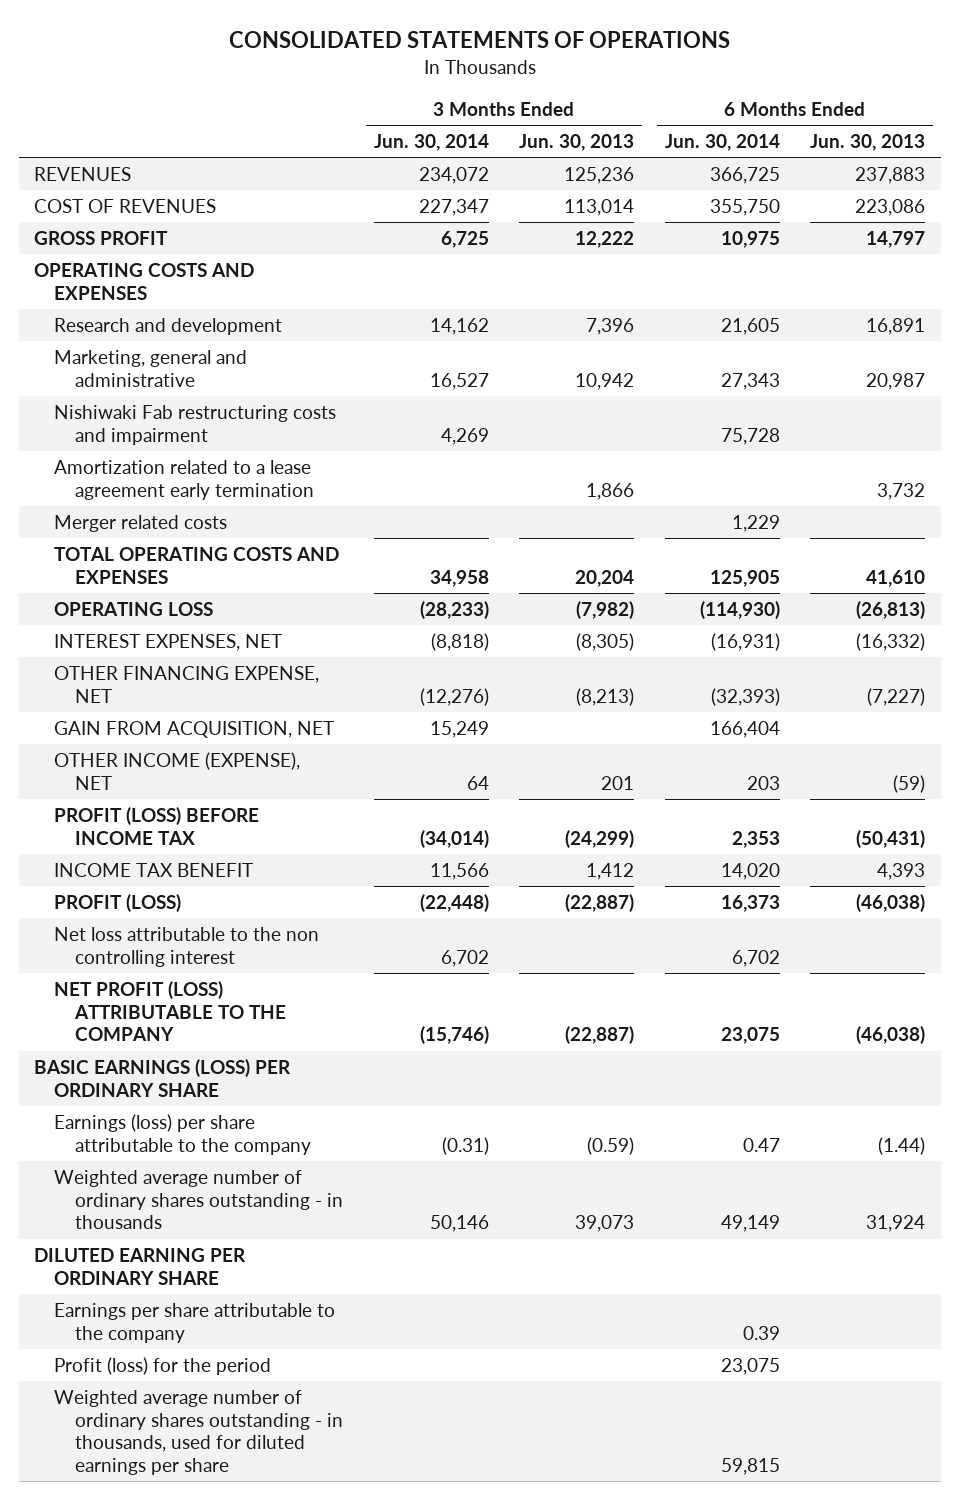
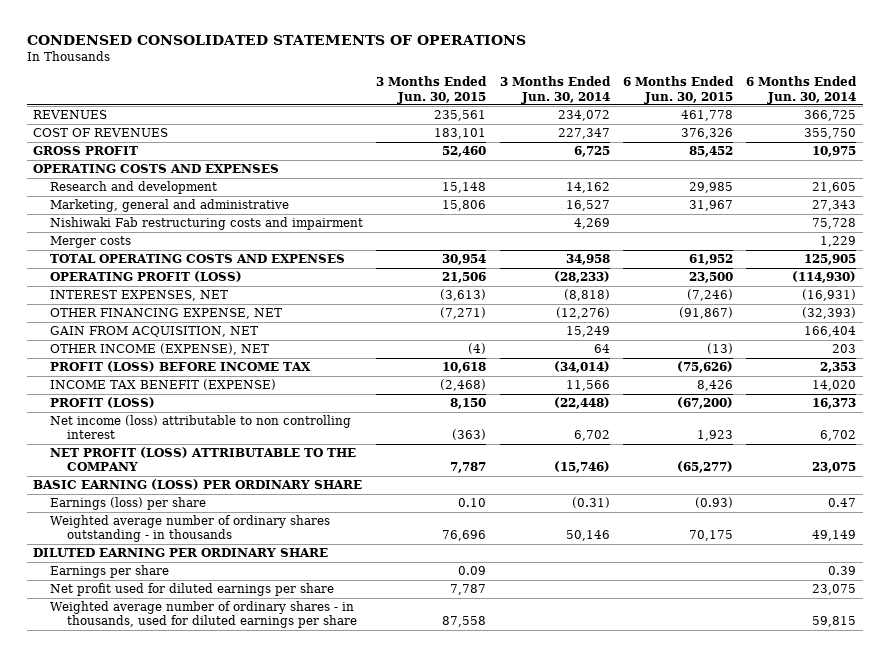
[228,31,730,49] CONSOLIDATED STATEMENTS OF OPERATIONS -> [26,35,526,46] CONDENSED CONSOLIDATED STATEMENTS OF OPERATIONS
[519,134,635,152] Jun. 30, 2013 -> none
[810,134,926,152] Jun. 30, 2013 -> none
none -> [376,76,488,104] 3 Months Ended Jun. 30, 2015
none -> [622,76,734,104] 6 Months Ended Jun. 30, 2015
[54,459,315,500] Amortization related to a lease agreement early termination -> none
[54,514,228,532] Merger related costs -> [50,236,132,249] Merger costs
[54,601,214,616] OPERATING LOSS -> [50,271,243,283] OPERATING PROFIT (LOSS)
[54,862,254,877] INCOME TAX BENEFIT -> [50,379,277,391] INCOME TAX BENEFIT (EXPENSE)
[54,926,320,967] Net loss attributable to the non controlling interest -> [50,415,352,440] Net income (loss) attributable to non controlling interest
[33,1058,291,1097] BASIC EARNINGS (LOSS) PER ORDINARY SHARE -> [33,479,363,491] BASIC EARNING (LOSS) PER ORDINARY SHARE
[54,1113,312,1155] Earnings (loss) per share attributable to the company -> [50,497,207,511] Earnings (loss) per share
[54,1302,336,1343] Earnings per share attributable to the company -> [50,565,170,579] Earnings per share
[54,1356,272,1375] Profit (loss) for the period -> [50,583,335,597] Net profit used for diluted earnings per share
[54,1389,344,1476] Weighted average number of ordinary shares outstanding - in thousands, used for diluted earnings per share -> [50,601,357,629] Weighted average number of ordinary shares - in thousands, used for diluted earnings per share

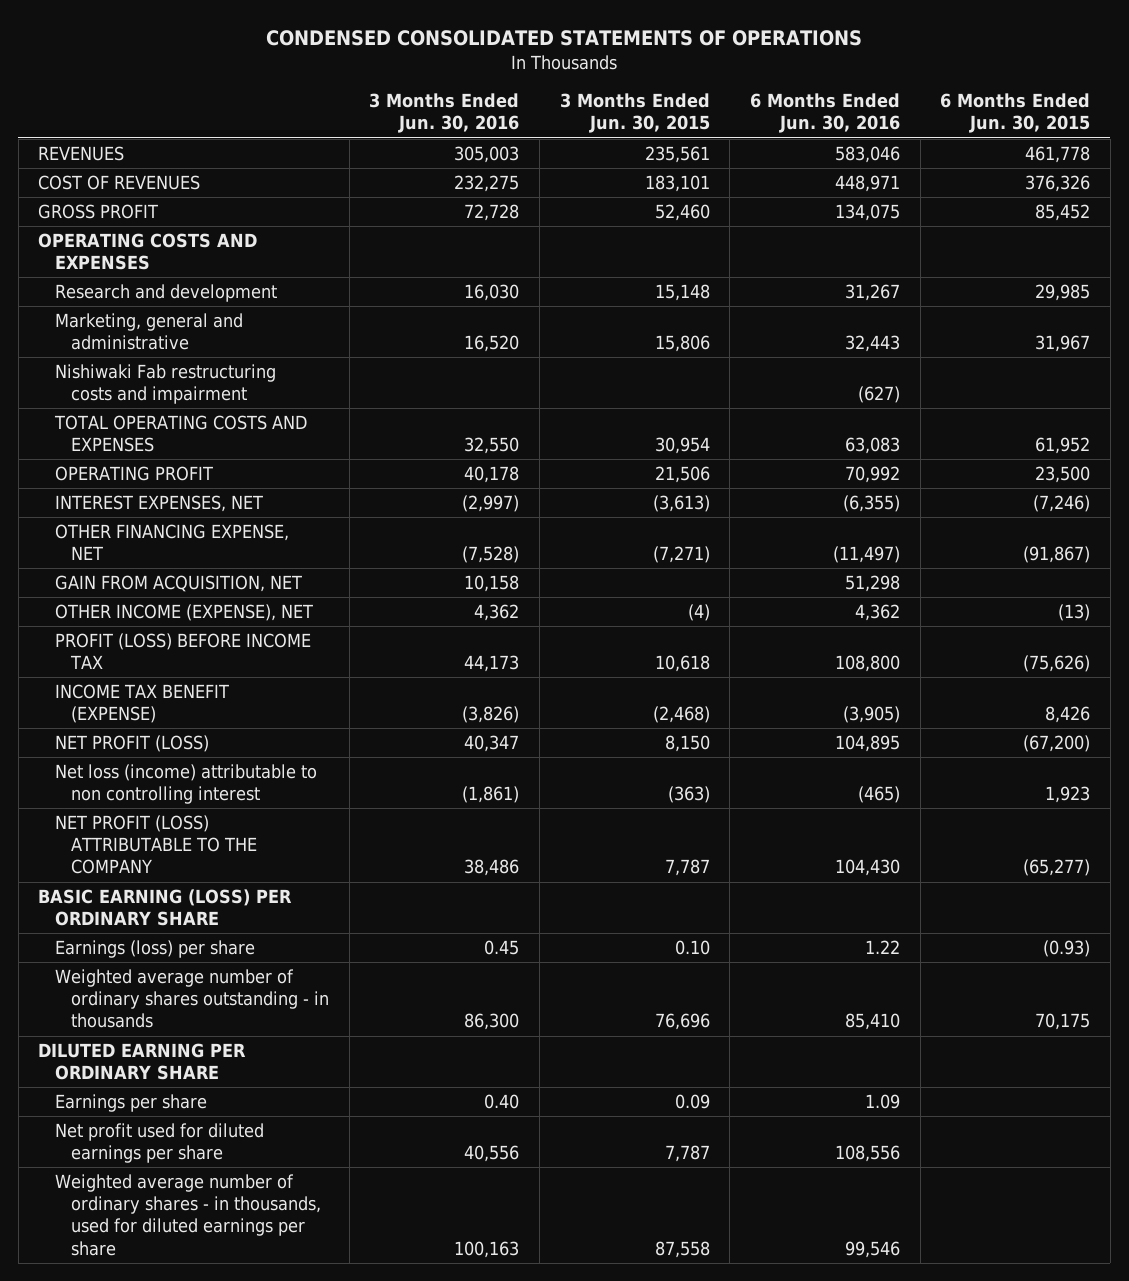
[499,76,611,104] 3 Months Ended Jun. 30, 2014 -> none
[745,76,857,104] 6 Months Ended Jun. 30, 2014 -> none
none -> [369,92,520,134] 3 Months Ended Jun. 30, 2016
none -> [749,92,900,134] 6 Months Ended Jun. 30, 2016
[50,236,132,249] Merger costs -> none
[50,271,243,283] OPERATING PROFIT (LOSS) -> [54,465,213,481] OPERATING PROFIT
[50,397,156,409] PROFIT (LOSS) -> [54,734,209,752] NET PROFIT (LOSS)
[50,415,352,440] Net income (loss) attributable to non controlling interest -> [54,763,317,805] Net loss (income) attributable to non controlling interest

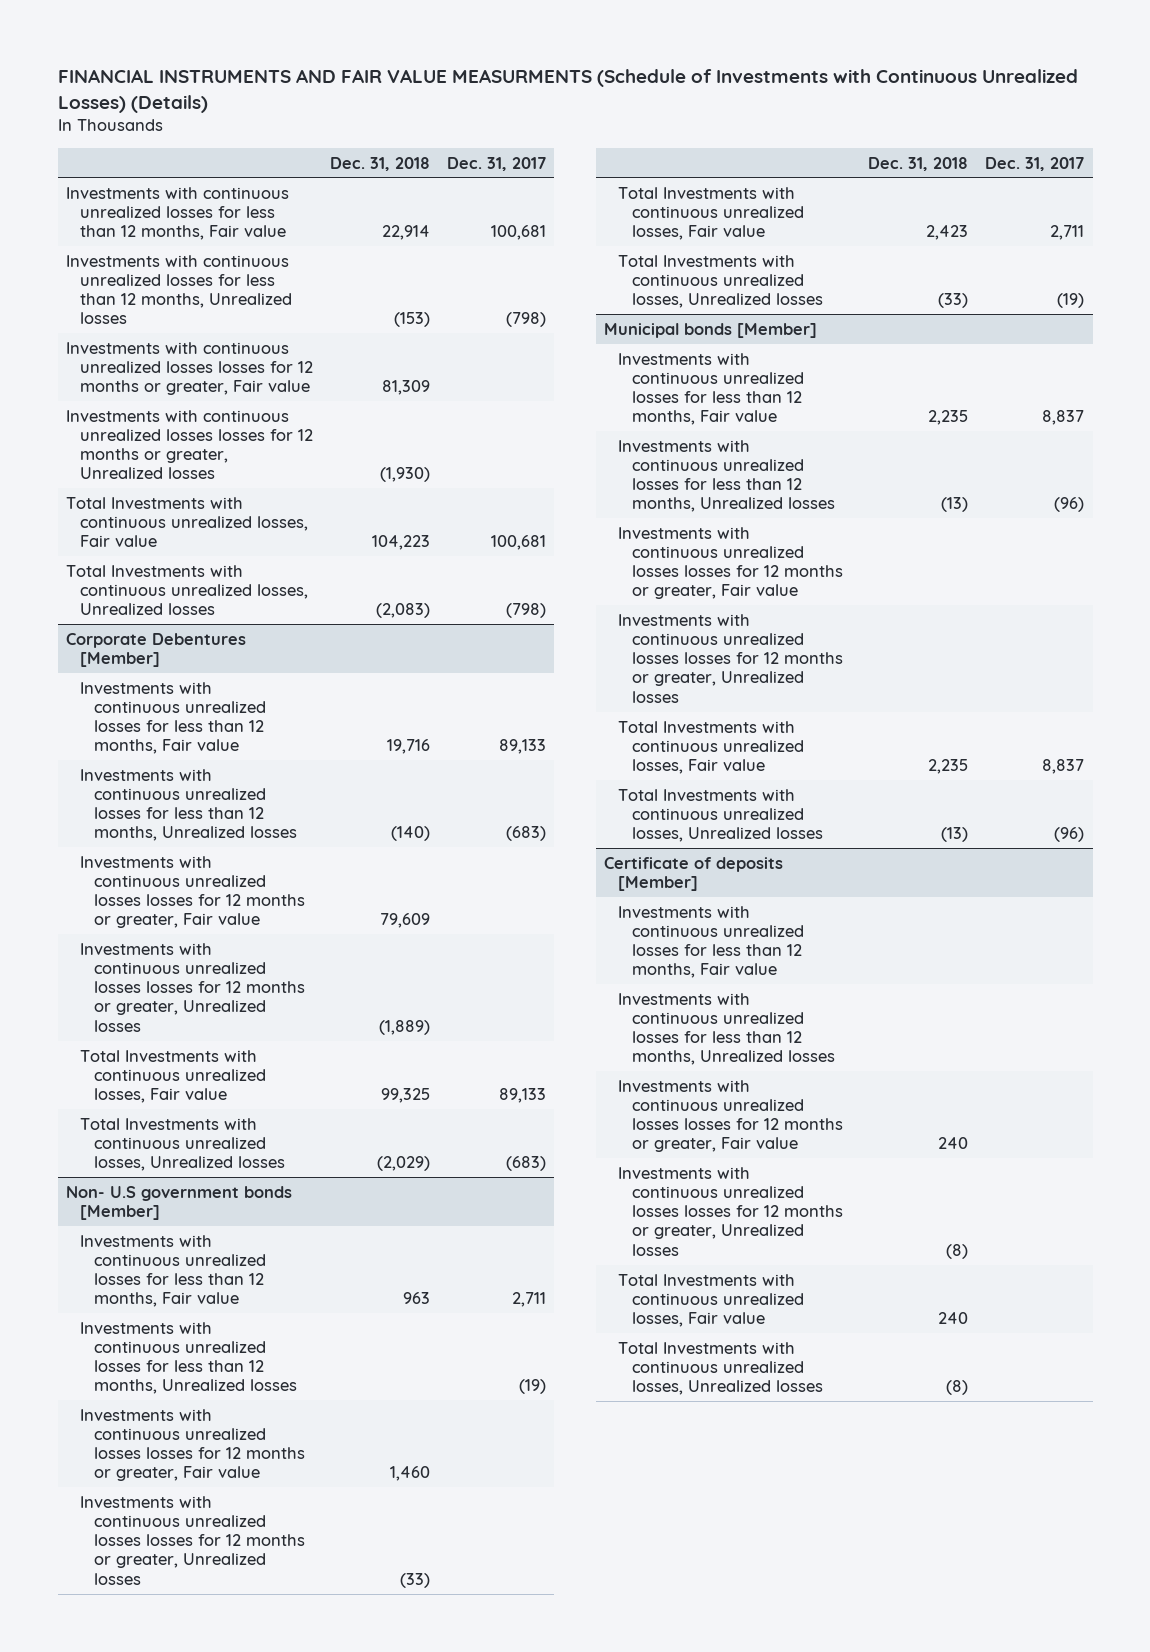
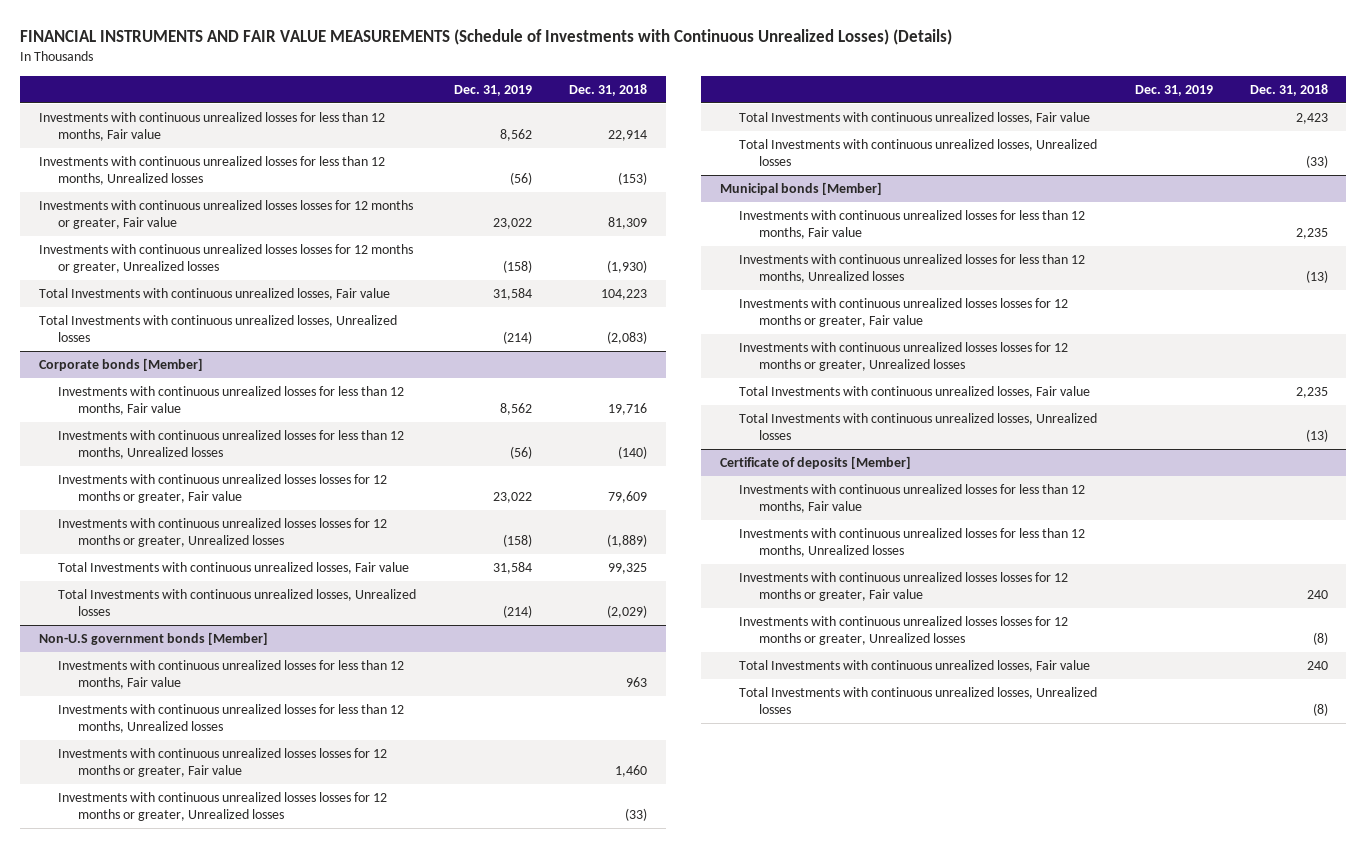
[57,69,1078,114] FINANCIAL INSTRUMENTS AND FAIR VALUE MEASURMENTS (Schedule of Investments with Continuous Unrealized Losses) (Details) -> [20,29,953,46] FINANCIAL INSTRUMENTS AND FAIR VALUE MEASUREMENTS (Schedule of Investments with Continuous Unrealized Losses) (Details)
[446,156,546,171] Dec. 31, 2017 -> none
none -> [453,84,532,96] Dec. 31, 2019
[66,632,247,667] Corporate Debentures [Member] -> [38,358,203,372] Corporate bonds [Member]
[66,1185,293,1220] Non- U.S government bonds [Member] -> [38,632,268,646] Non-U.S government bonds [Member]

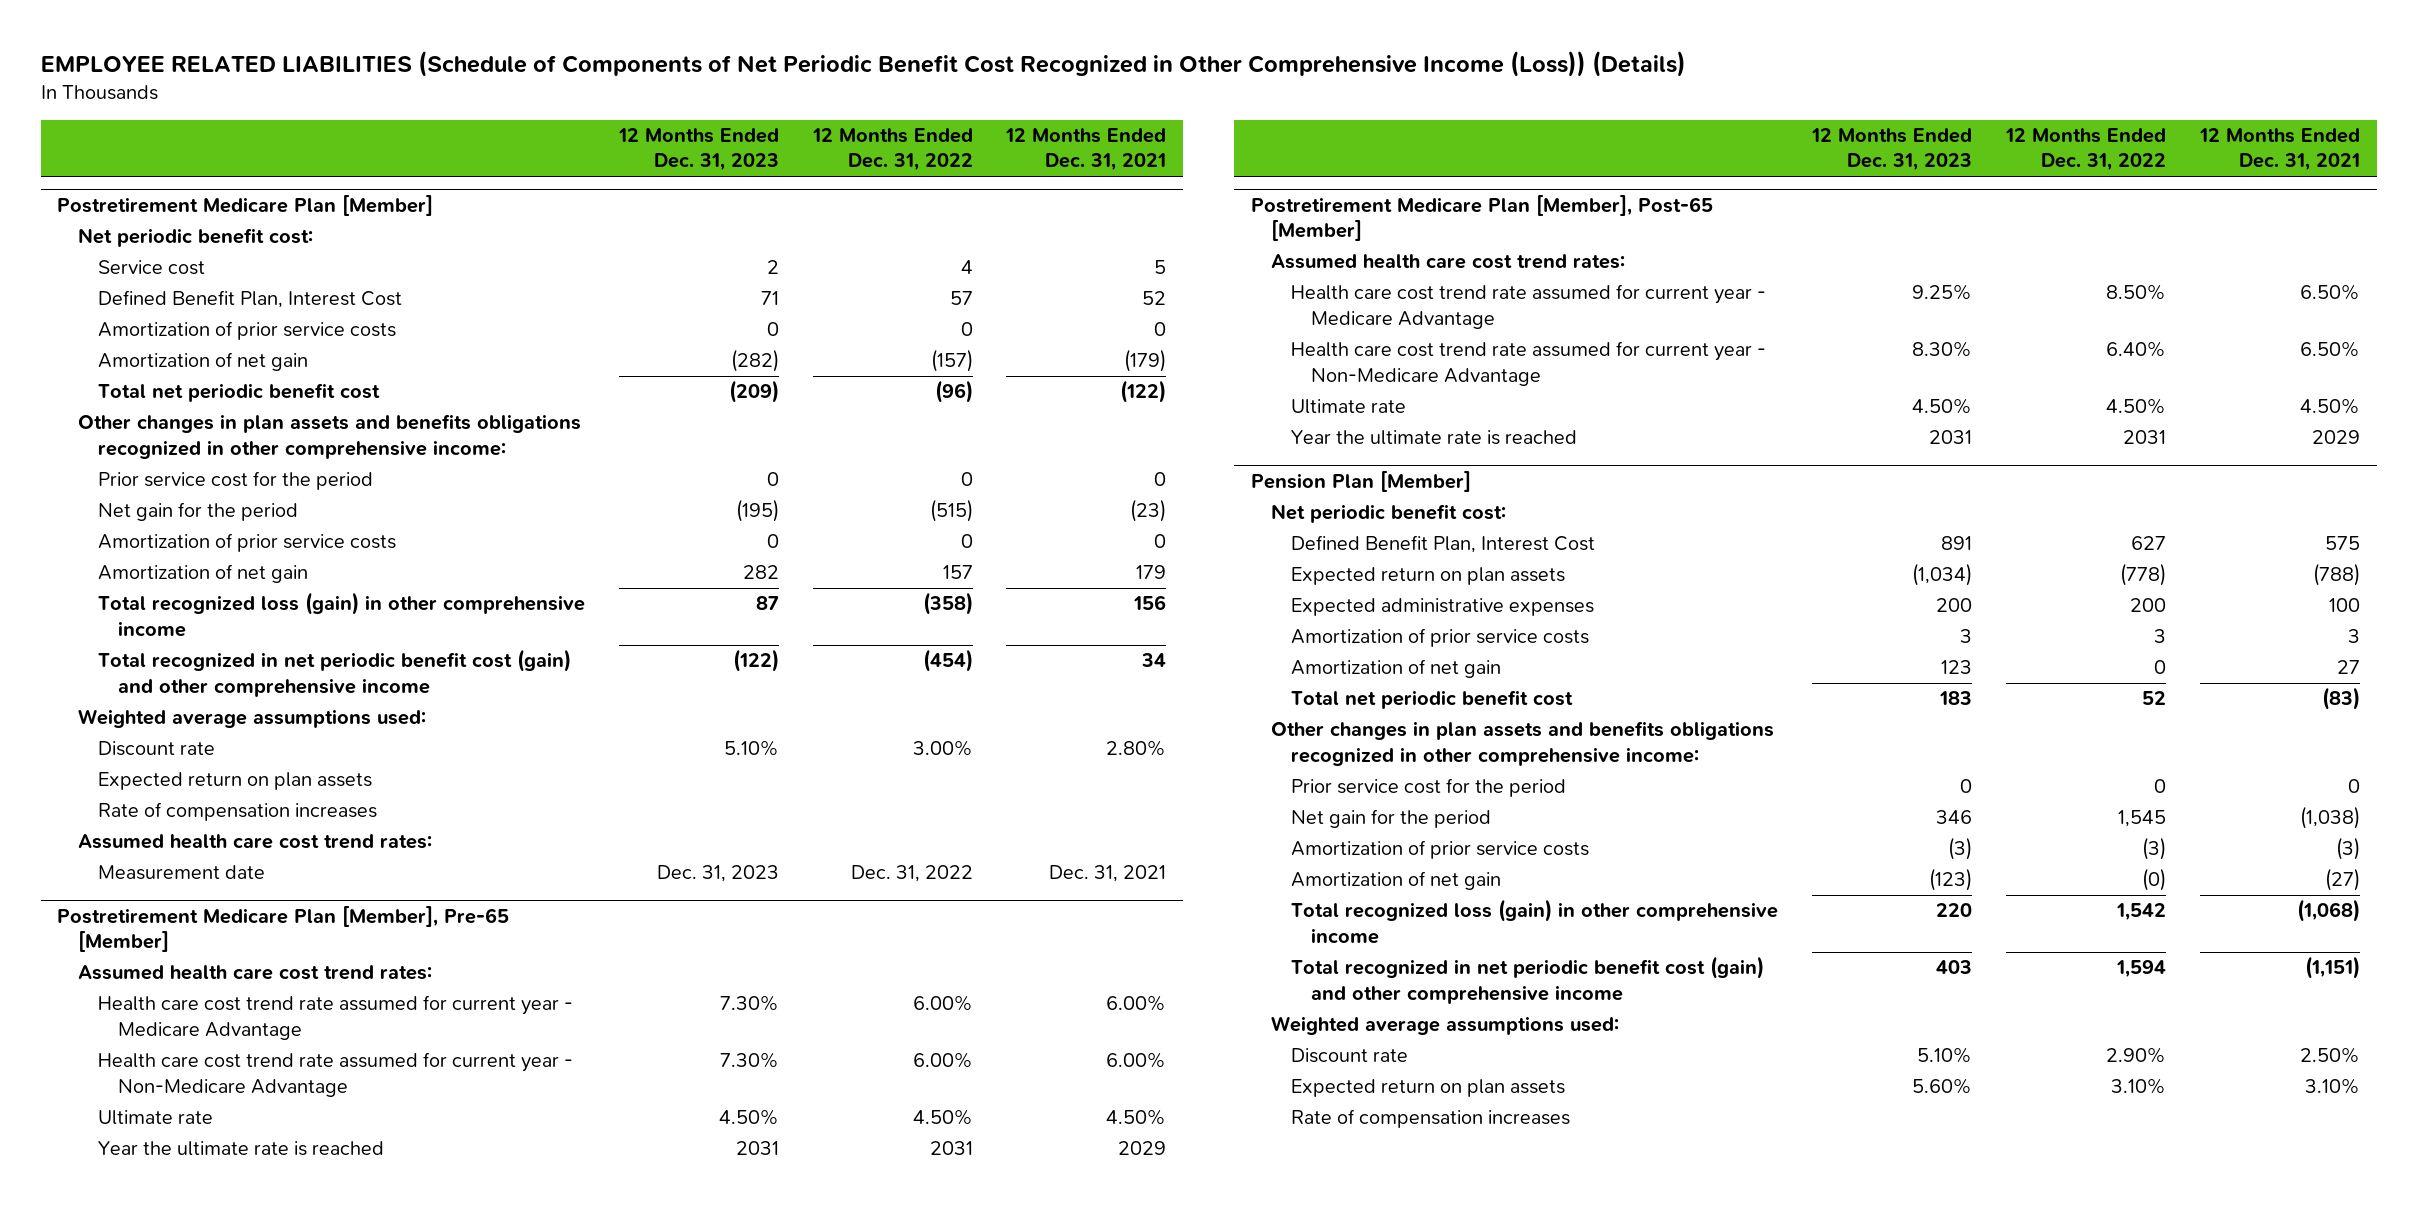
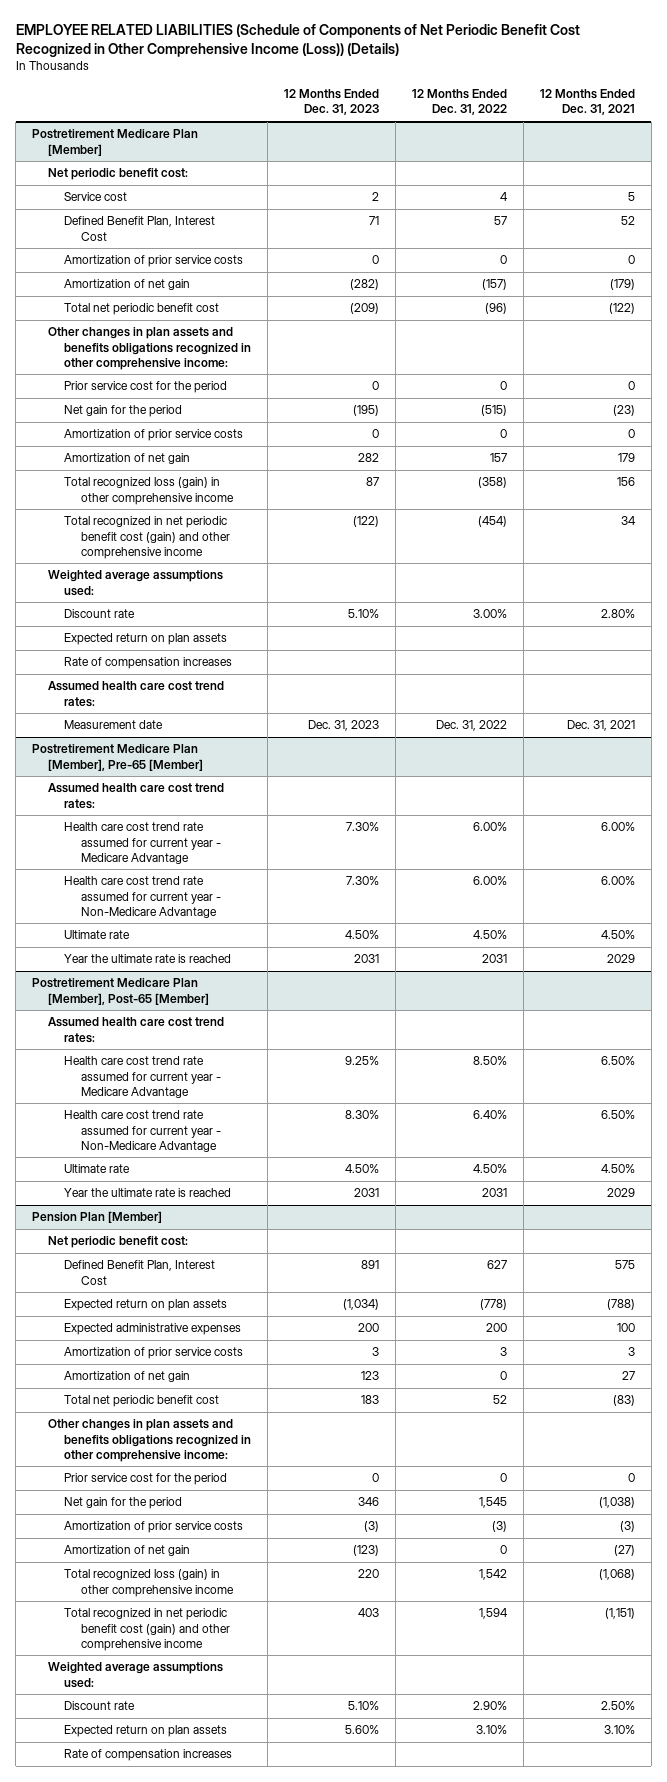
[2142,868,2167,892] (0) -> [499,1545,507,1555] 0

